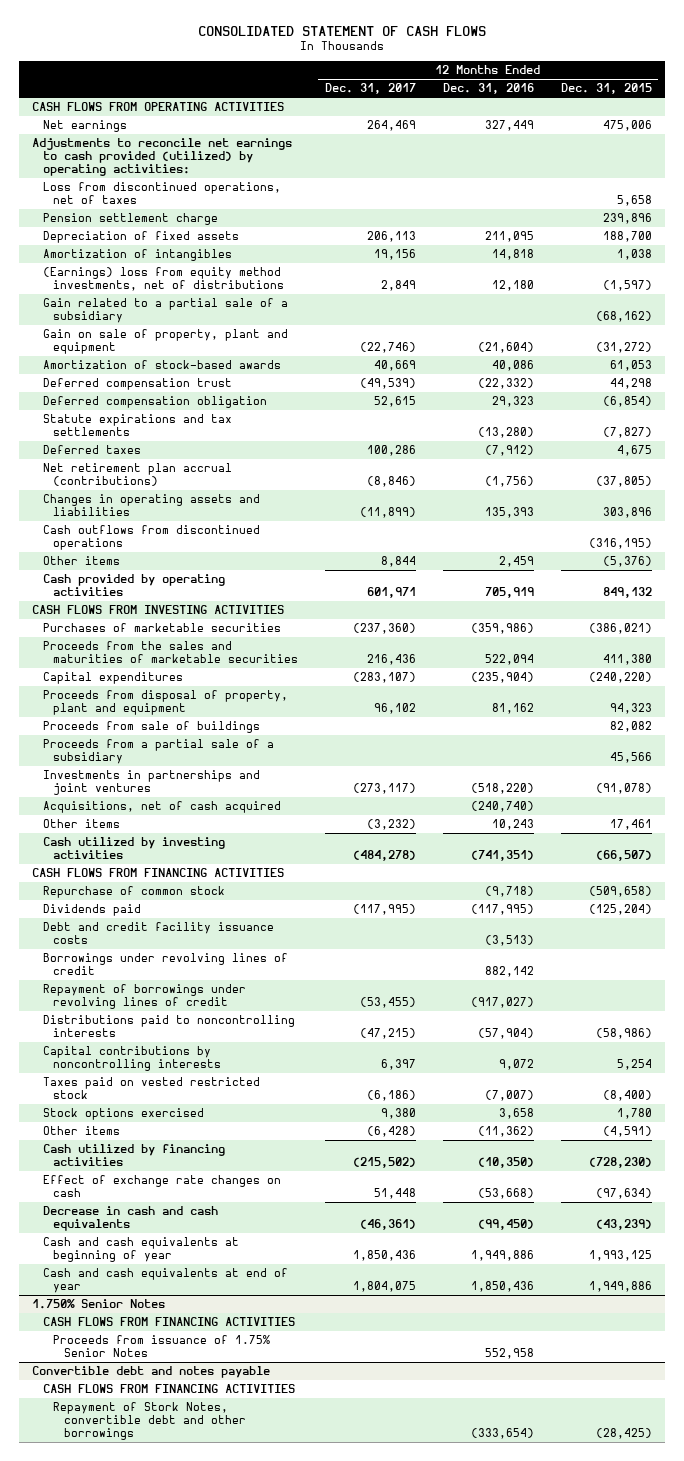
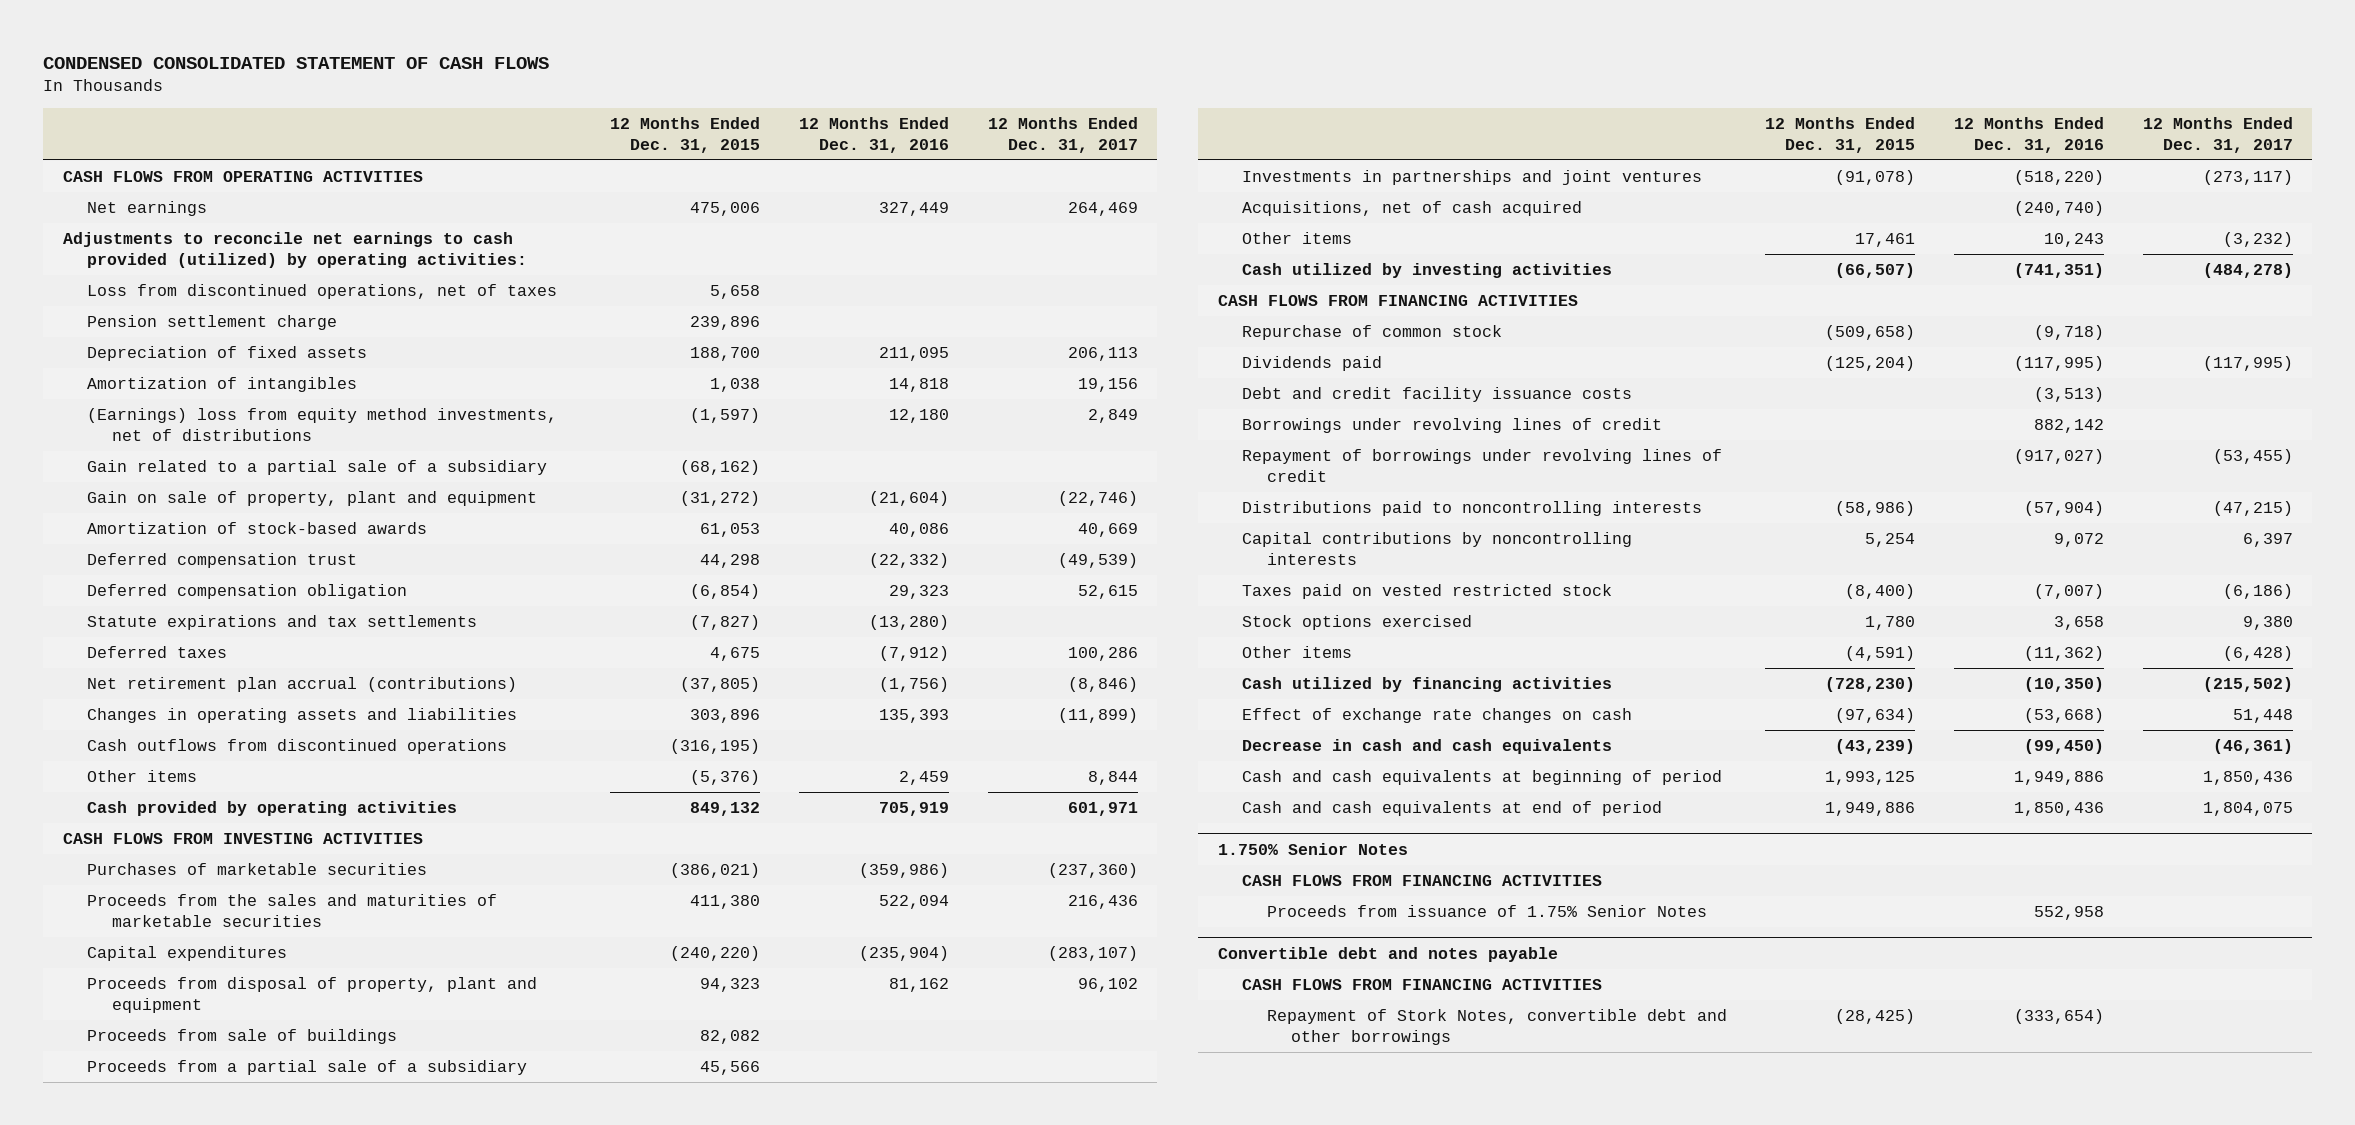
[197,25,486,36] CONSOLIDATED STATEMENT OF CASH FLOWS -> [43,56,550,69] CONDENSED CONSOLIDATED STATEMENT OF CASH FLOWS
[42,1237,239,1263] Cash and cash equivalents at beginning of year -> [1242,770,1723,786] Cash and cash equivalents at beginning of period
[42,1268,288,1294] Cash and cash equivalents at end of year -> [1242,801,1663,817] Cash and cash equivalents at end of period

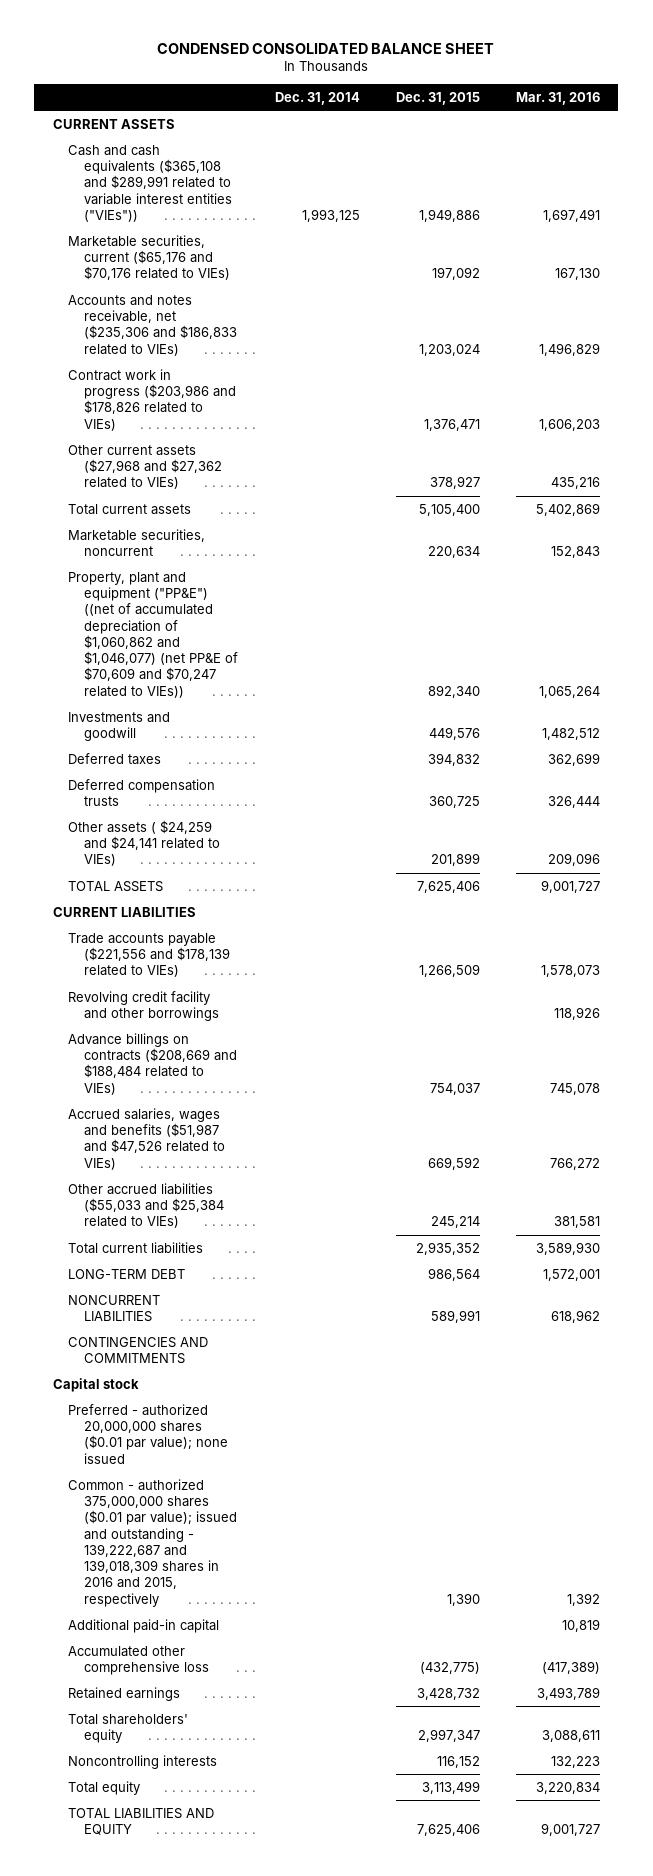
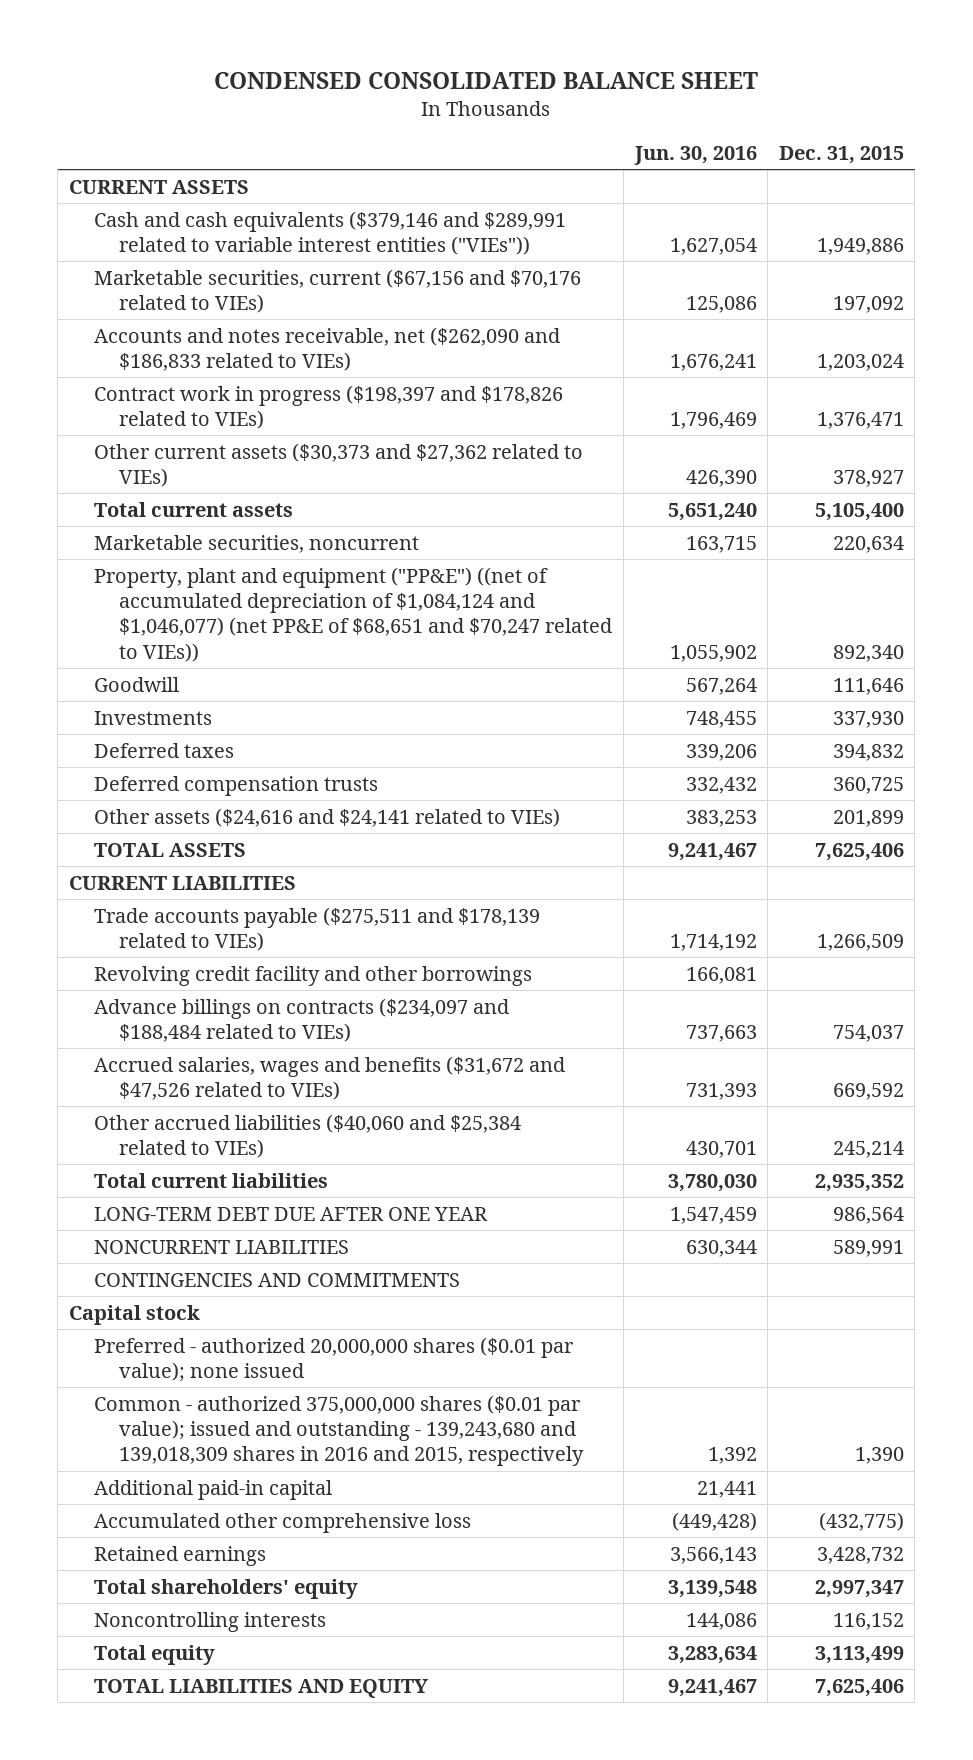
[274,91,360,105] Dec. 31, 2014 -> none
[516,91,601,105] Mar. 31, 2016 -> none
none -> [633,145,757,165] Jun. 30, 2016
[68,144,233,222] Cash and cash equivalents ($365,108 and $289,991 related to variable interest entities ("VIEs")) -> [94,210,567,256] Cash and cash equivalents ($379,146 and $289,991 related to variable interest entities ("VIEs"))
[68,234,231,281] Marketable securities, current ($65,176 and $70,176 related to VIEs) -> [94,268,582,314] Marketable securities, current ($67,156 and $70,176 related to VIEs)
[68,294,238,356] Accounts and notes receivable, net ($235,306 and $186,833 related to VIEs) -> [94,326,561,372] Accounts and notes receivable, net ($262,090 and $186,833 related to VIEs)
[68,368,237,431] Contract work in progress ($203,986 and $178,826 related to VIEs) -> [94,384,564,430] Contract work in progress ($198,397 and $178,826 related to VIEs)
[68,444,223,490] Other current assets ($27,968 and $27,362 related to VIEs) -> [94,442,584,488] Other current assets ($30,373 and $27,362 related to VIEs)
[68,711,171,742] Investments and goodwill -> none
[68,571,239,698] Property, plant and equipment ("PP&E") ((net of accumulated depreciation of $1,060,862 and $1,046,077) (net PP&E of $70,609 and $70,247 related to VIEs)) -> [94,566,613,662] Property, plant and equipment ("PP&E") ((net of accumulated depreciation of $1,084,124 and $1,046,077) (net PP&E of $68,651 and $70,247 related to VIEs))
none -> [94,676,180,692] Goodwill
none -> [94,710,213,725] Investments
[68,819,221,867] Other assets ( $24,259 and $24,141 related to VIEs) -> [94,807,561,827] Other assets ($24,616 and $24,141 related to VIEs)
[68,932,231,978] Trade accounts payable ($221,556 and $178,139 related to VIEs) -> [94,906,541,952] Trade accounts payable ($275,511 and $178,139 related to VIEs)
[68,1032,238,1095] Advance billings on contracts ($208,669 and $188,484 related to VIEs) -> [94,997,510,1043] Advance billings on contracts ($234,097 and $188,484 related to VIEs)
[68,1107,226,1170] Accrued salaries, wages and benefits ($51,987 and $47,526 related to VIEs) -> [94,1055,566,1101] Accrued salaries, wages and benefits ($31,672 and $47,526 related to VIEs)
[68,1182,225,1229] Other accrued liabilities ($55,033 and $25,384 related to VIEs) -> [94,1113,522,1159] Other accrued liabilities ($40,060 and $25,384 related to VIEs)
[68,1268,186,1279] LONG-TERM DEBT -> [94,1206,489,1221] LONG-TERM DEBT DUE AFTER ONE YEAR
[68,1478,238,1607] Common - authorized 375,000,000 shares ($0.01 par value); issued and outstanding - 139,222,687 and 139,018,309 shares in 2016 and 2015, respectively -> [94,1394,585,1467] Common - authorized 375,000,000 shares ($0.01 par value); issued and outstanding - 139,243,680 and 139,018,309 shares in 2016 and 2015, respectively

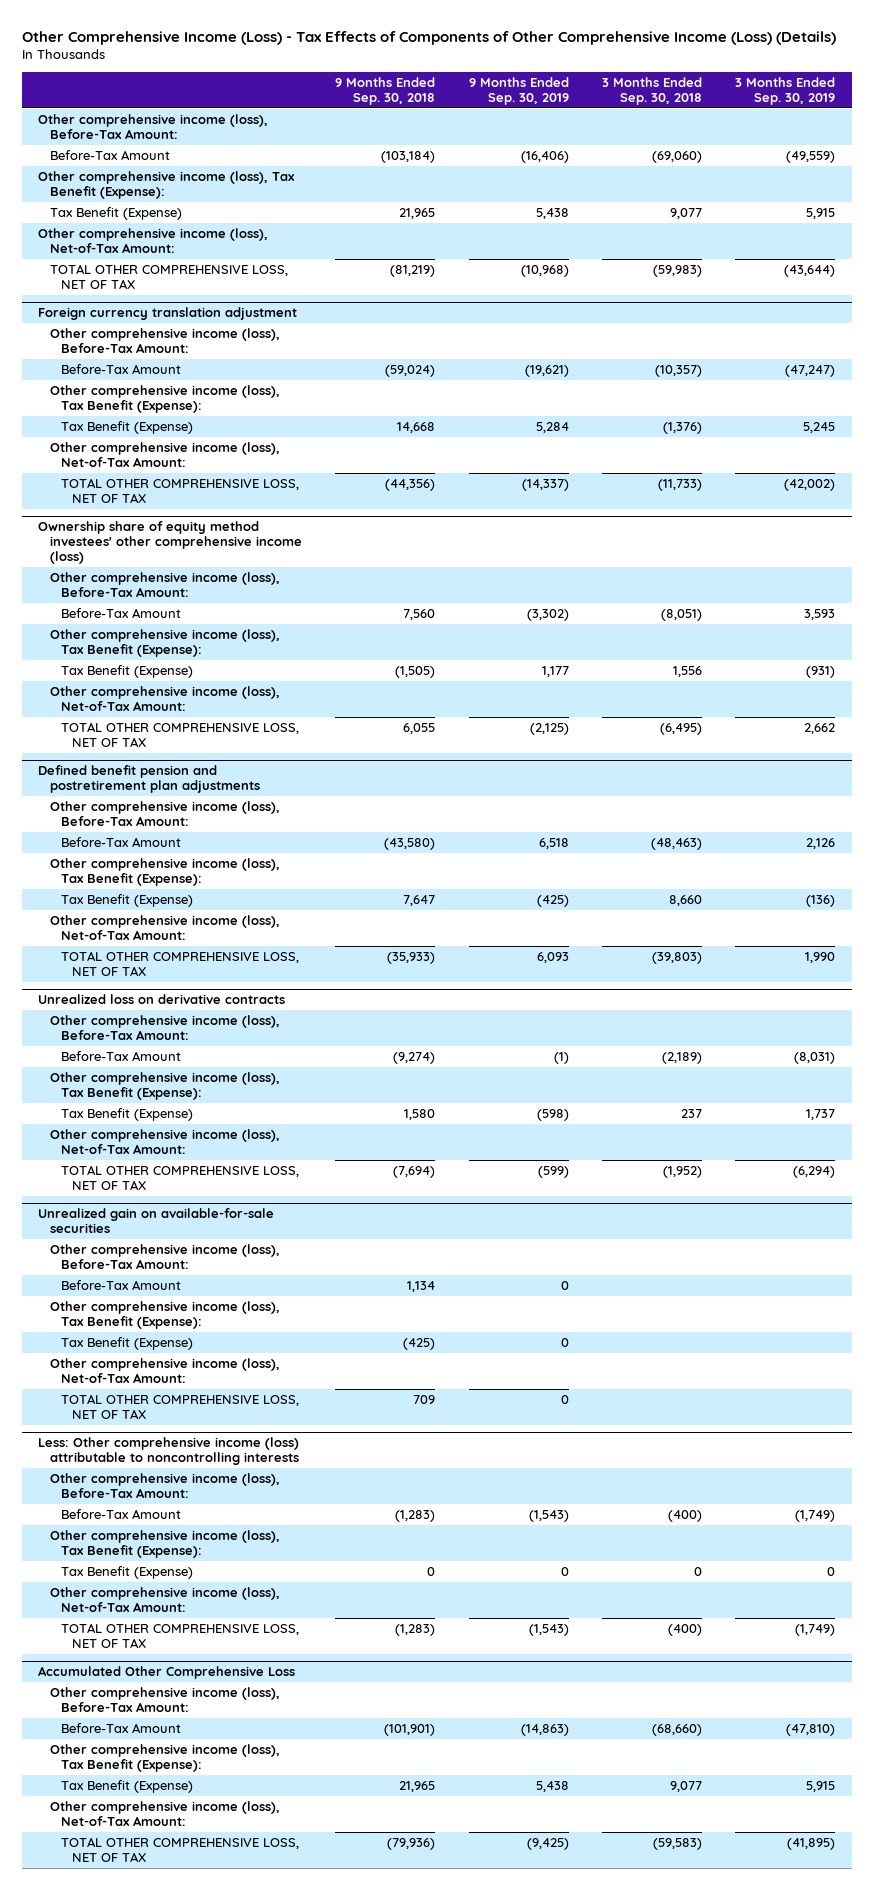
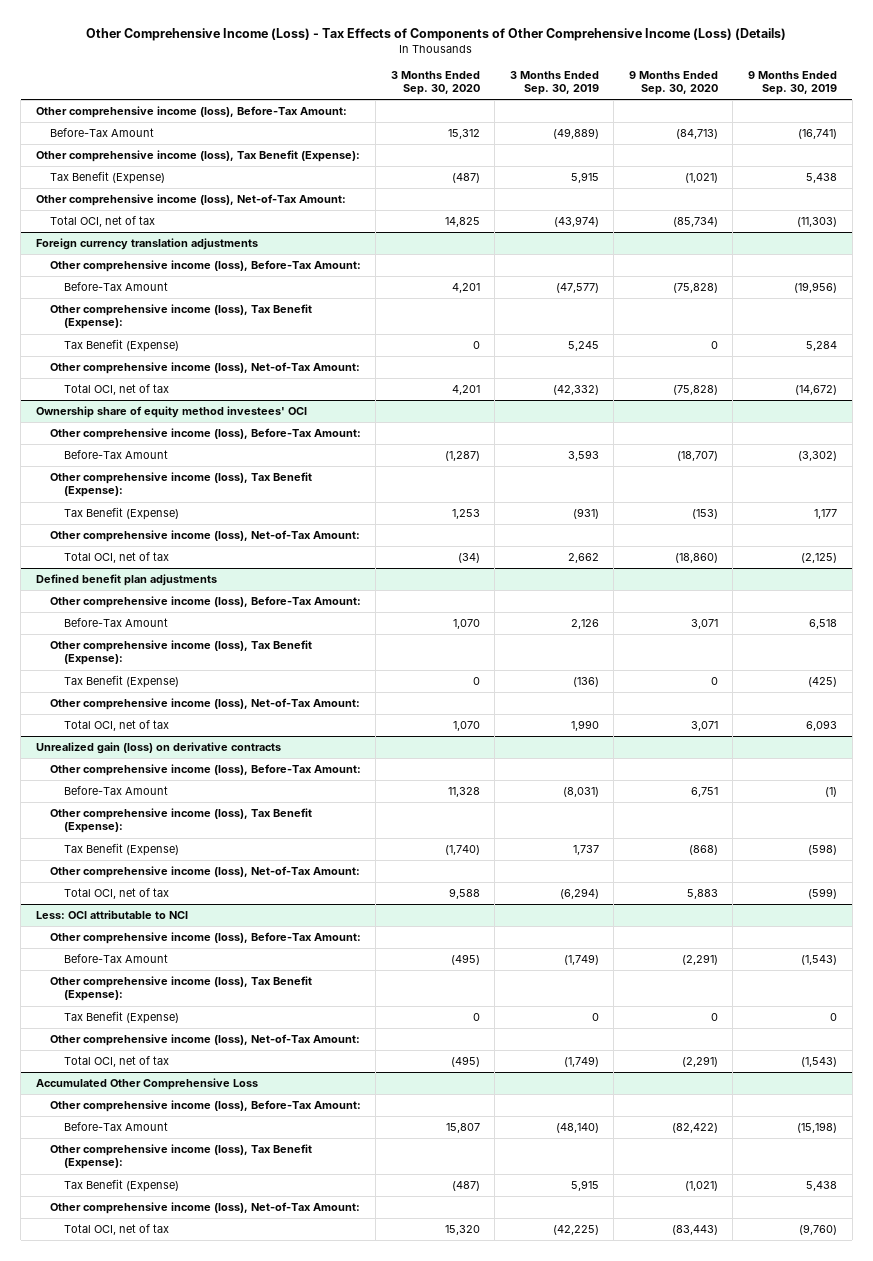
[335,76,436,105] 9 Months Ended Sep. 30, 2018 -> none
[601,76,702,105] 3 Months Ended Sep. 30, 2018 -> none
none -> [390,70,480,96] 3 Months Ended Sep. 30, 2020
none -> [628,70,718,96] 9 Months Ended Sep. 30, 2020
[520,150,569,163] (16,406) -> [798,129,838,140] (16,741)
[786,150,836,163] (49,559) -> [552,128,599,140] (49,889)
[49,263,288,289] TOTAL OTHER COMPREHENSIVE LOSS, NET OF TAX -> [49,216,155,228] Total OCI, net of tax
[520,264,569,277] (10,968) -> [797,217,838,228] (11,303)
[784,264,836,277] (43,644) -> [553,216,599,228] (43,974)
[38,307,298,321] Foreign currency translation adjustment -> [35,238,258,251] Foreign currency translation adjustments
[524,364,569,377] (19,621) -> [794,282,838,294] (19,956)
[785,364,836,377] (47,247) -> [555,283,599,294] (47,577)
[60,477,299,503] TOTAL OTHER COMPREHENSIVE LOSS, NET OF TAX -> [63,384,169,396] Total OCI, net of tax
[521,478,569,491] (14,337) -> [795,385,838,396] (14,672)
[784,478,836,491] (42,002) -> [552,385,599,396] (42,332)
[38,521,302,565] Ownership share of equity method investees' other comprehensive income (loss) -> [35,406,307,419] Ownership share of equity method investees' OCI
[60,721,299,747] TOTAL OTHER COMPREHENSIVE LOSS, NET OF TAX -> [63,552,169,564] Total OCI, net of tax
[38,765,260,794] Defined benefit pension and postretirement plan adjustments -> [35,574,217,587] Defined benefit plan adjustments
[60,950,299,976] TOTAL OTHER COMPREHENSIVE LOSS, NET OF TAX -> [63,720,169,732] Total OCI, net of tax
[38,994,286,1005] Unrealized loss on derivative contracts -> [35,742,281,755] Unrealized gain (loss) on derivative contracts
[38,1208,275,1234] Unrealized gain on available-for-sale securities -> none
[49,1243,280,1269] Other comprehensive income (loss), Before-Tax Amount: -> none
[60,1279,181,1290] Before-Tax Amount -> none
[49,1300,280,1329] Other comprehensive income (loss), Tax Benefit (Expense): -> none
[60,1336,193,1350] Tax Benefit (Expense) -> none
[49,1357,280,1383] Other comprehensive income (loss), Net-of-Tax Amount: -> none
[60,1393,299,1419] TOTAL OTHER COMPREHENSIVE LOSS, NET OF TAX -> none
[60,1164,299,1190] TOTAL OTHER COMPREHENSIVE LOSS, NET OF TAX -> [63,888,169,900] Total OCI, net of tax
[38,1437,300,1466] Less: Other comprehensive income (loss) attributable to noncontrolling interests -> [35,910,188,920] Less: OCI attributable to NCI
[60,1622,299,1648] TOTAL OTHER COMPREHENSIVE LOSS, NET OF TAX -> [63,1056,169,1068] Total OCI, net of tax
[520,1723,569,1736] (14,863) -> [797,1122,838,1134] (15,198)
[786,1723,836,1736] (47,810) -> [555,1123,599,1134] (48,140)
[60,1836,299,1862] TOTAL OTHER COMPREHENSIVE LOSS, NET OF TAX -> [63,1224,169,1236] Total OCI, net of tax
[526,1837,569,1850] (9,425) -> [799,1224,838,1236] (9,760)
[787,1837,836,1850] (41,895) -> [552,1225,599,1236] (42,225)

